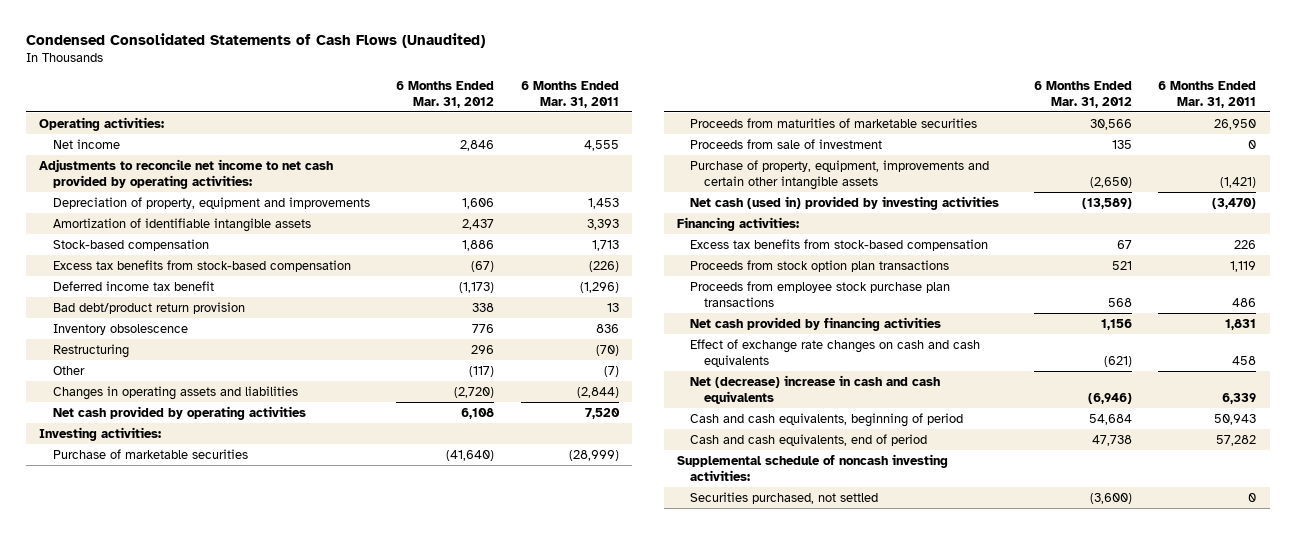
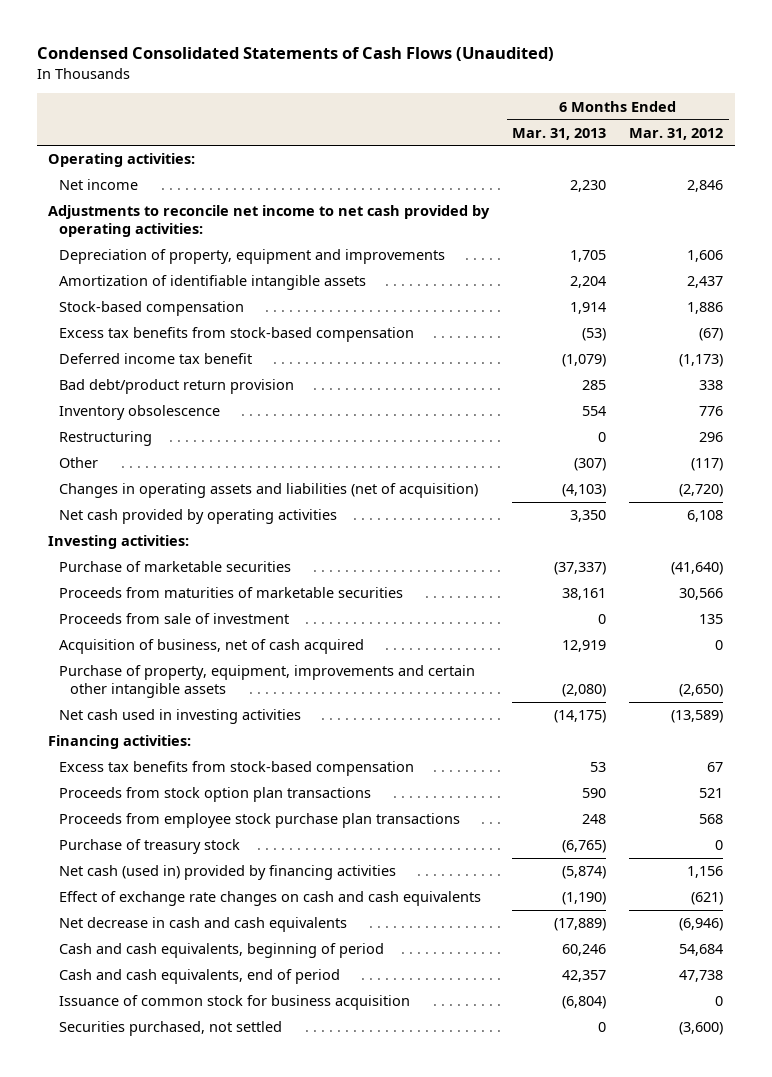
[520,80,619,108] 6 Months Ended Mar. 31, 2011 -> none
none -> [512,127,607,140] Mar. 31, 2013
[52,385,298,400] Changes in operating assets and liabilities -> [59,483,479,499] Changes in operating assets and liabilities (net of acquisition)
none -> [59,639,365,655] Acquisition of business, net of cash acquired
[690,195,1000,210] Net cash (used in) provided by investing activities -> [59,709,302,725] Net cash used in investing activities
none -> [59,839,241,855] Purchase of treasury stock
[690,316,942,331] Net cash provided by financing activities -> [59,865,397,881] Net cash (used in) provided by financing activities
[690,374,941,404] Net (decrease) increase in cash and cash equivalents -> [59,917,348,933] Net decrease in cash and cash equivalents
[676,453,948,481] Supplemental schedule of noncash investing activities: -> none
none -> [59,995,411,1011] Issuance of common stock for business acquisition

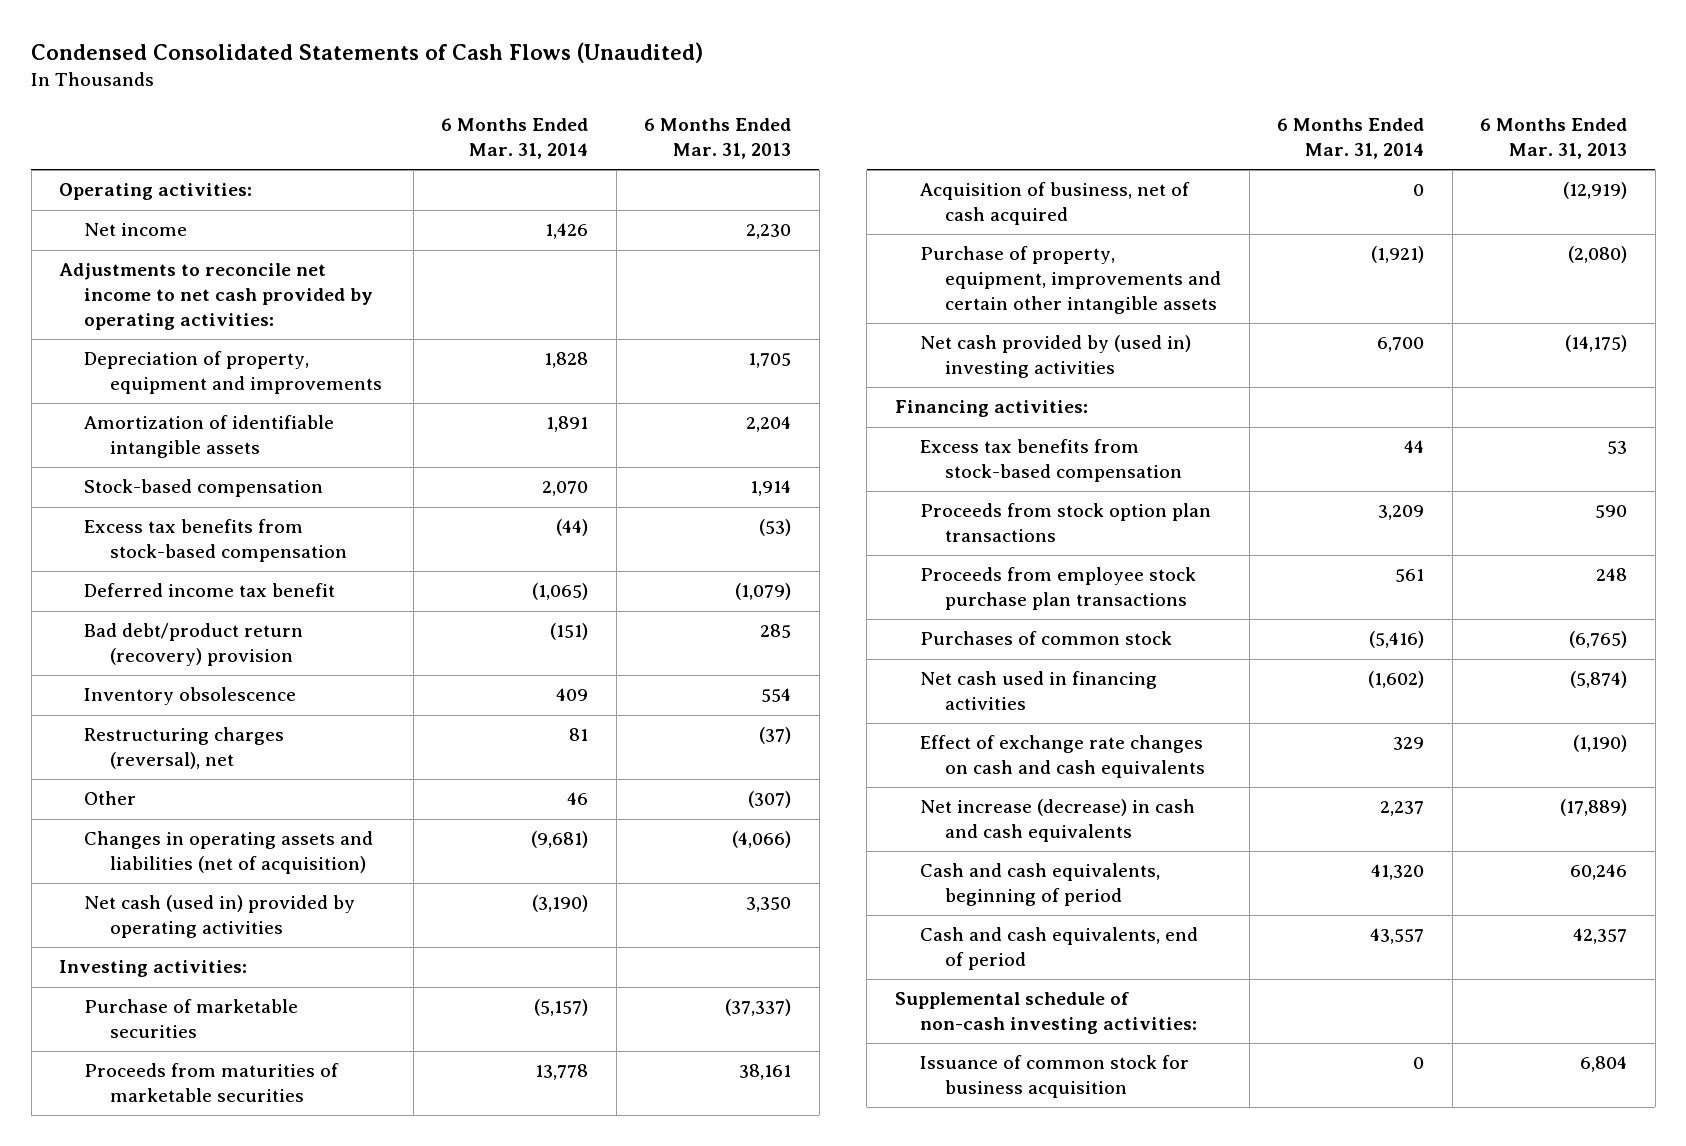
[629,127,724,140] Mar. 31, 2012 -> none
none -> [441,118,589,159] 6 Months Ended Mar. 31, 2014
[59,379,295,395] Bad debt/product return provision -> [84,623,304,666] Bad debt/product return (recovery) provision
[59,431,153,447] Restructuring -> none
none -> [84,727,285,769] Restructuring charges (reversal), net
[562,484,607,498] (4,103) -> [732,831,792,849] (4,066)
[59,509,338,525] Net cash provided by operating activities -> [84,895,356,938] Net cash (used in) provided by operating activities
[59,613,290,625] Proceeds from sale of investment -> none
[562,640,607,653] 12,919 -> [1563,182,1628,200] (12,919)
[59,709,302,725] Net cash used in investing activities -> [920,335,1192,378] Net cash provided by (used in) investing activities
[59,839,241,855] Purchase of treasury stock -> [920,631,1173,646] Purchases of common stock
[59,865,397,881] Net cash (used in) provided by financing activities -> [920,671,1158,710] Net cash used in financing activities
[59,917,348,933] Net decrease in cash and cash equivalents -> [920,799,1196,842] Net increase (decrease) in cash and cash equivalents
[59,1021,283,1037] Securities purchased, not settled -> none
none -> [894,992,1198,1034] Supplemental schedule of non-cash investing activities:
[562,996,607,1010] (6,804) -> [1580,1056,1628,1073] 6,804

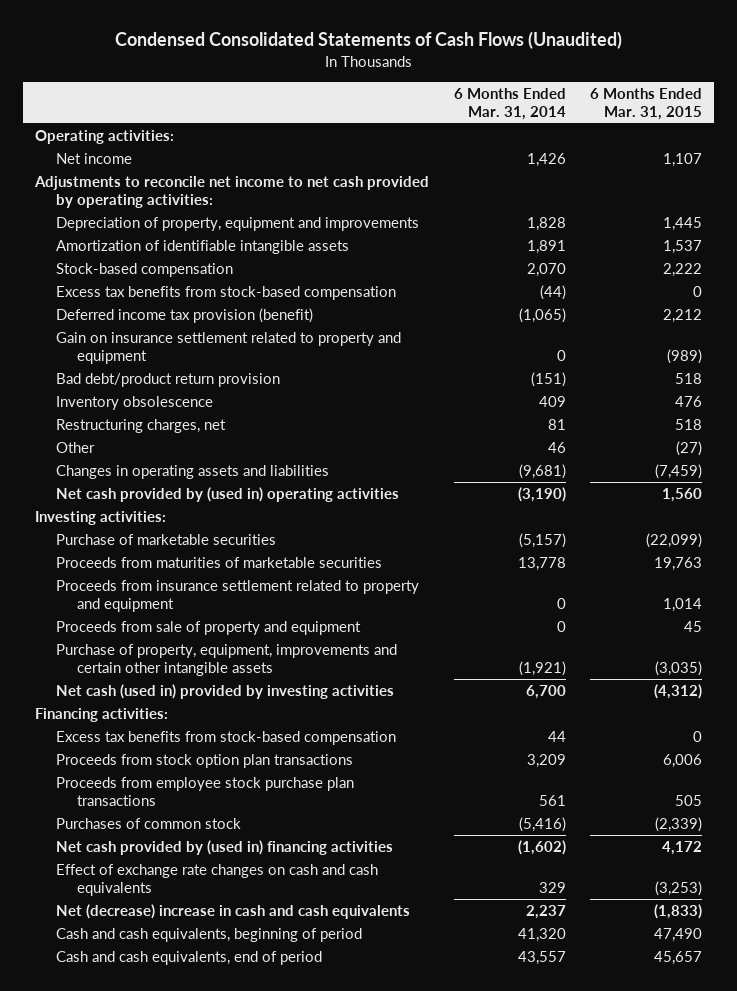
[644,118,792,159] 6 Months Ended Mar. 31, 2013 -> none
none -> [589,87,702,120] 6 Months Ended Mar. 31, 2015
[84,583,336,598] Deferred income tax benefit -> [56,307,314,323] Deferred income tax provision (benefit)
none -> [56,331,402,364] Gain on insurance settlement related to property and equipment
[84,623,304,666] Bad debt/product return (recovery) provision -> [56,372,281,387] Bad debt/product return provision
[84,727,285,769] Restructuring charges (reversal), net -> [56,418,227,433] Restructuring charges, net
[84,831,374,874] Changes in operating assets and liabilities (net of acquisition) -> [56,464,330,479] Changes in operating assets and liabilities
[84,895,356,938] Net cash (used in) provided by operating activities -> [56,486,400,502] Net cash provided by (used in) operating activities
[920,182,1191,225] Acquisition of business, net of cash acquired -> none
none -> [56,579,420,612] Proceeds from insurance settlement related to property and equipment
none -> [56,620,362,635] Proceeds from sale of property and equipment
[920,335,1192,378] Net cash provided by (used in) investing activities -> [56,683,395,699] Net cash (used in) provided by investing activities
[920,671,1158,710] Net cash used in financing activities -> [56,839,394,855] Net cash provided by (used in) financing activities
[920,799,1196,842] Net increase (decrease) in cash and cash equivalents -> [56,903,411,919] Net (decrease) increase in cash and cash equivalents
[894,992,1198,1034] Supplemental schedule of non-cash investing activities: -> none
[920,1055,1190,1098] Issuance of common stock for business acquisition -> none

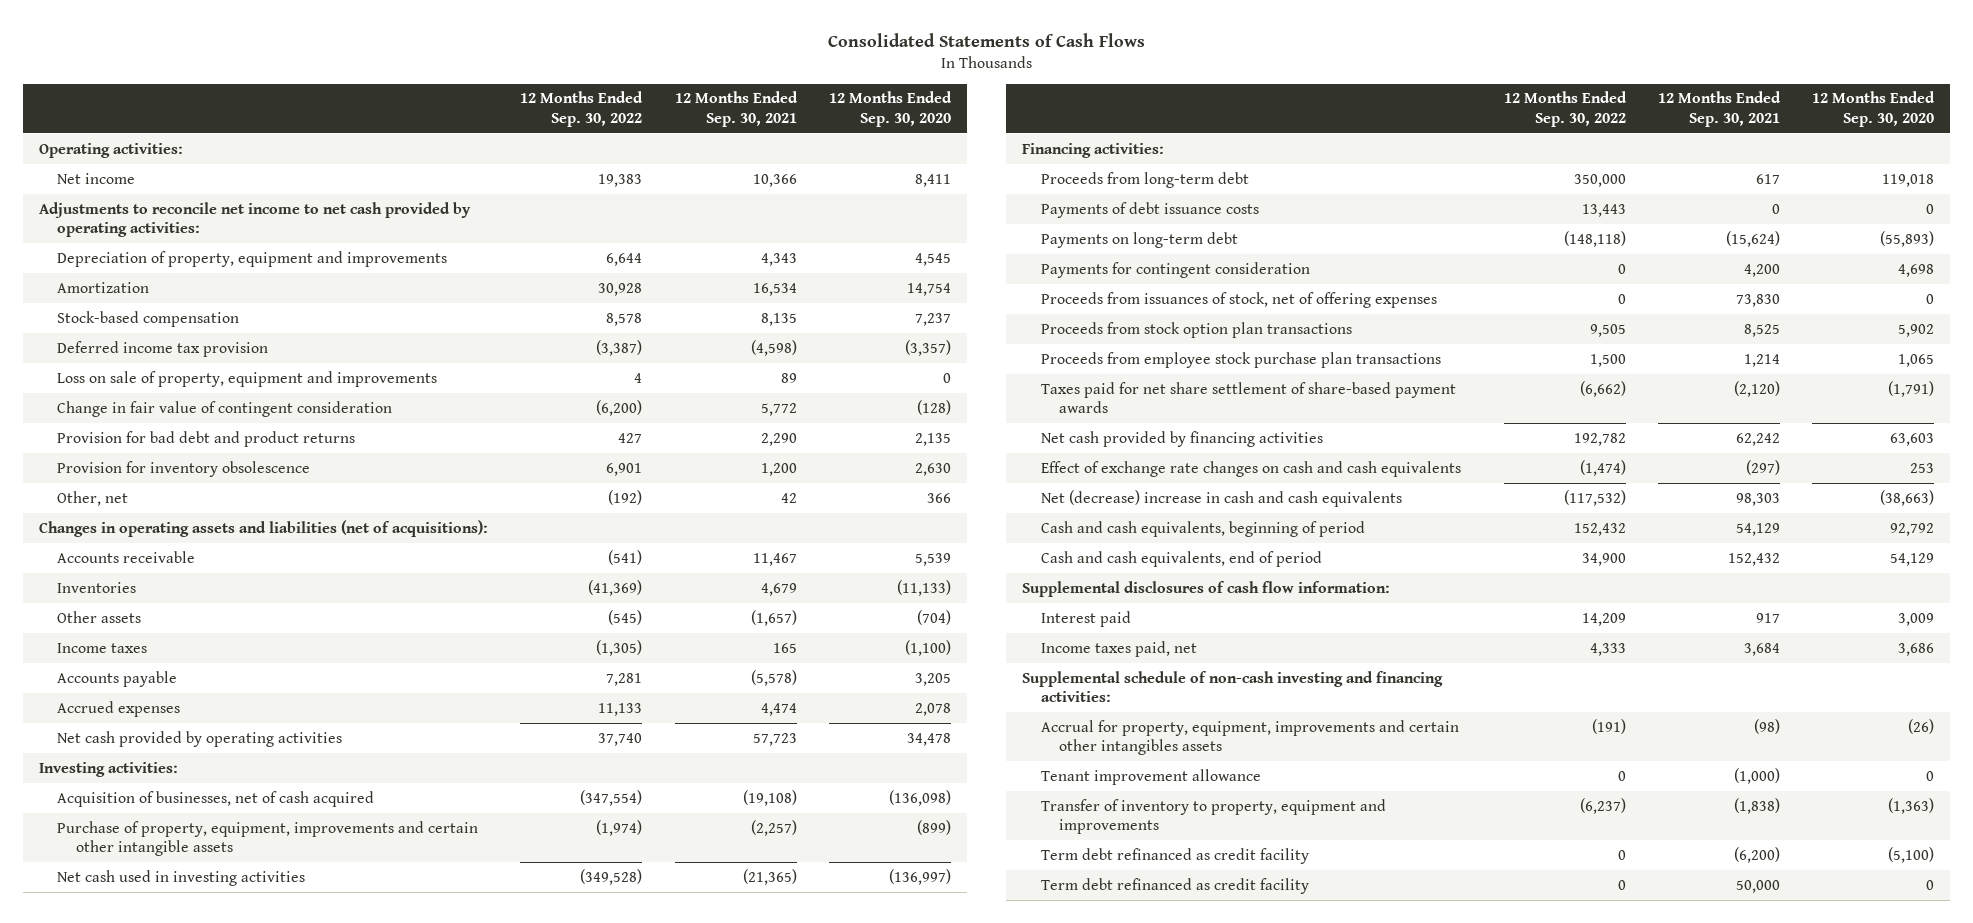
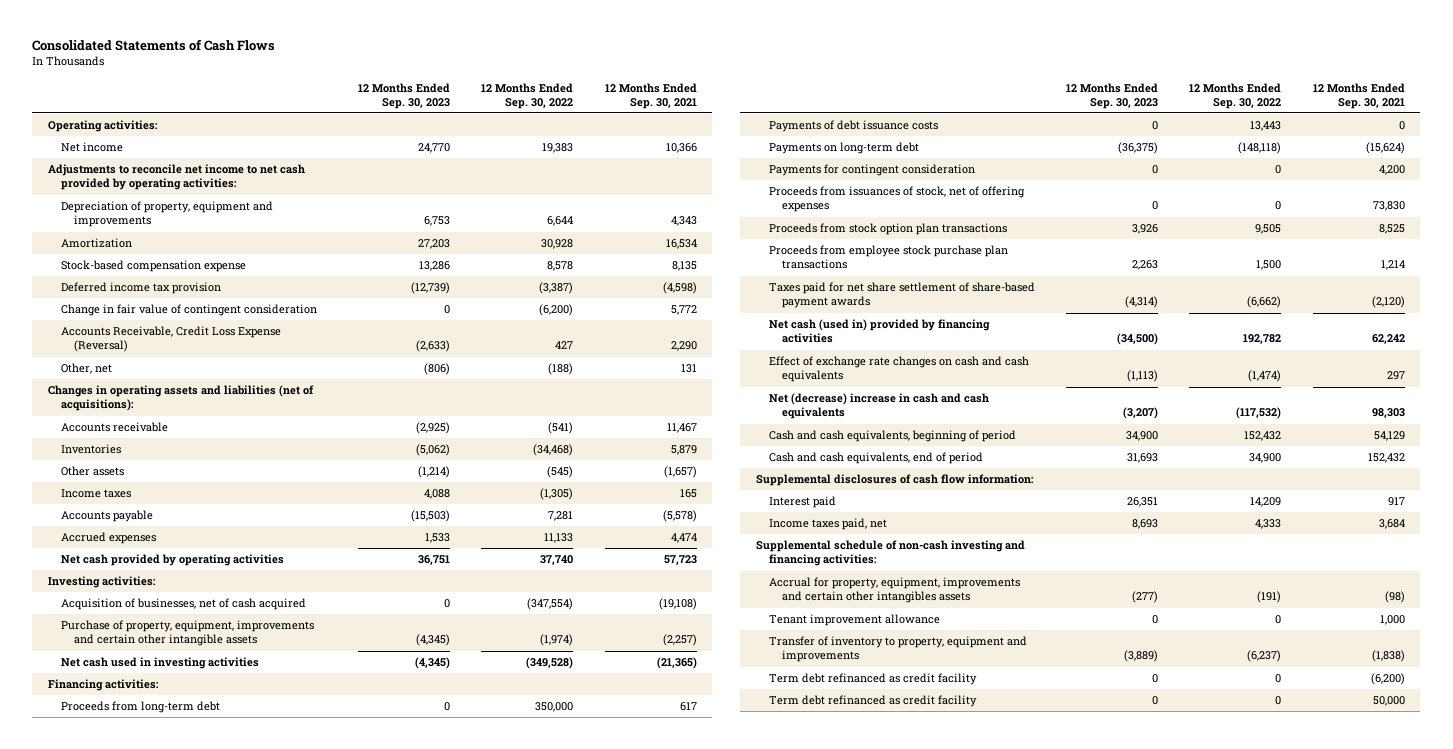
[828,91,952,127] 12 Months Ended Sep. 30, 2020 -> none
none -> [358,82,451,109] 12 Months Ended Sep. 30, 2023
[57,310,240,327] Stock-based compensation -> [61,260,247,273] Stock-based compensation expense
[57,370,438,387] Loss on sale of property, equipment and improvements -> none
[57,460,311,477] Provision for inventory obsolescence -> none
[57,430,356,447] Provision for bad debt and product returns -> [61,326,282,353] Accounts Receivable, Credit Loss Expense (Reversal)
[608,489,643,505] (192) -> [548,363,574,376] (188)
[780,492,797,503] 42 -> [680,364,697,374] 131
[588,579,643,596] (41,369) -> [533,444,574,457] (34,468)
[760,582,797,596] 4,679 -> [670,445,697,456] 5,879
[1040,430,1323,447] Net cash provided by financing activities -> [769,319,991,344] Net cash (used in) provided by financing activities
[1745,459,1780,475] (297) -> [1386,371,1405,381] 297
[1733,767,1780,784] (1,000) -> [1379,615,1405,626] 1,000

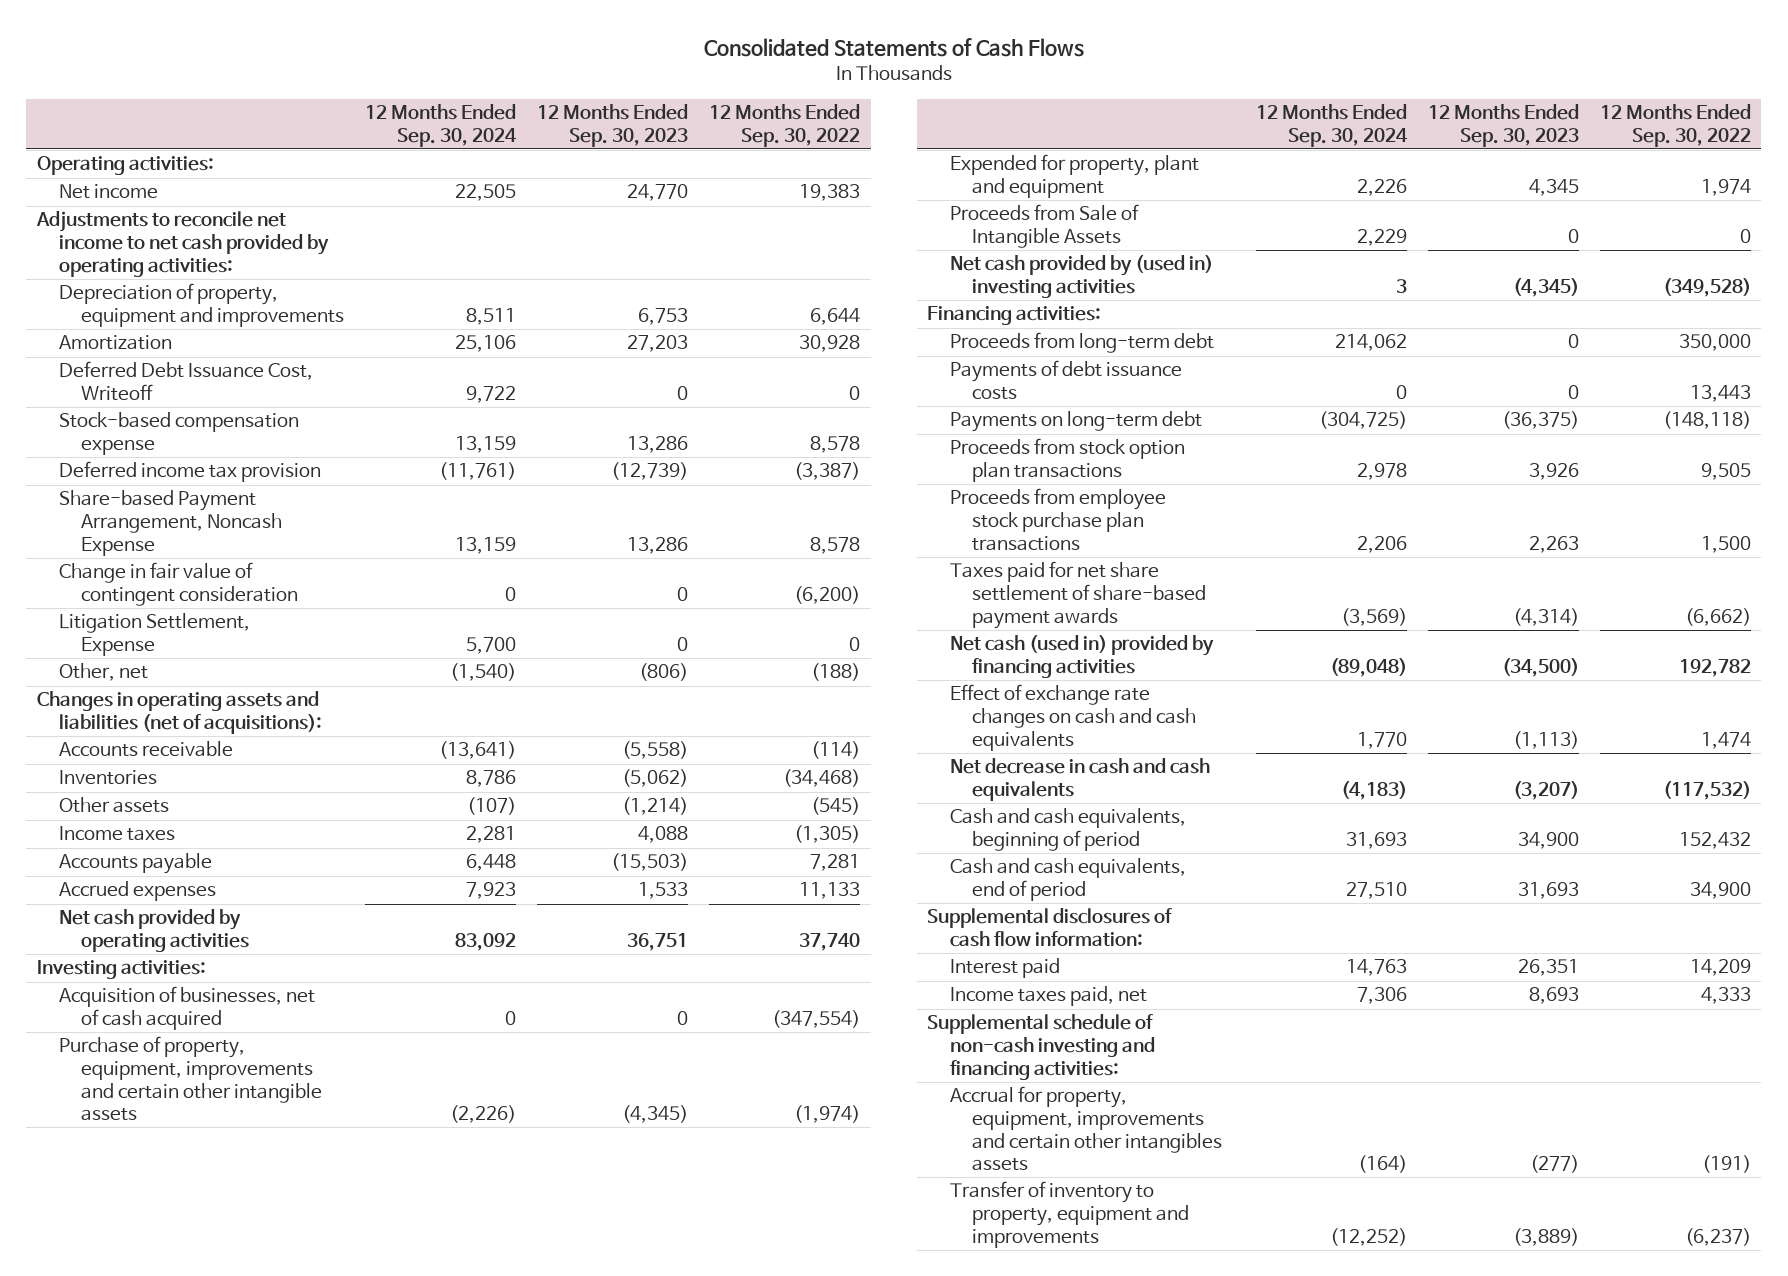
[604,82,697,109] 12 Months Ended Sep. 30, 2021 -> none
none -> [365,104,518,147] 12 Months Ended Sep. 30, 2024
none -> [59,361,314,402] Deferred Debt Issuance Cost, Writeoff
none -> [59,490,283,556] Share-based Payment Arrangement, Noncash Expense
[61,326,282,353] Accounts Receivable, Credit Loss Expense (Reversal) -> none
none -> [59,613,251,657] Litigation Settlement, Expense
[416,422,451,435] (2,925) -> [622,741,689,760] (5,558)
[548,422,574,435] (541) -> [811,741,861,760] (114)
none -> [949,154,1199,199] Expended for property, plant and equipment
none -> [949,204,1139,249] Proceeds from Sale of Intangible Assets
[61,657,260,670] Net cash used in investing activities -> [949,255,1213,299] Net cash provided by (used in) investing activities
[769,164,976,177] Payments for contingent consideration -> none
[769,186,1026,213] Proceeds from issuances of stock, net of offering expenses -> none
[1248,370,1282,383] (1,474) -> [1700,731,1751,749] 1,474
[769,393,990,420] Net (decrease) increase in cash and cash equivalents -> [949,758,1210,802] Net decrease in cash and cash equivalents
[769,614,941,627] Tenant improvement allowance -> none
[769,673,978,686] Term debt refinanced as credit facility -> none
[769,695,978,708] Term debt refinanced as credit facility -> none

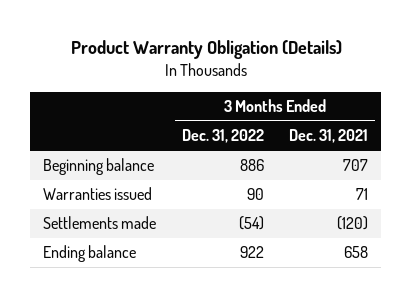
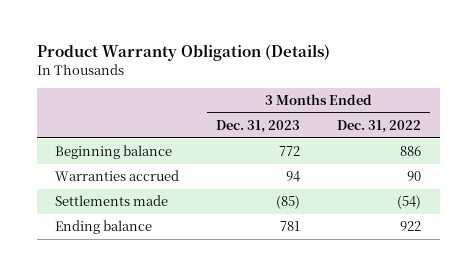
[289,129,369,144] Dec. 31, 2021 -> none
none -> [216,120,301,134] Dec. 31, 2023
[42,187,152,201] Warranties issued -> [55,170,180,182] Warranties accrued

